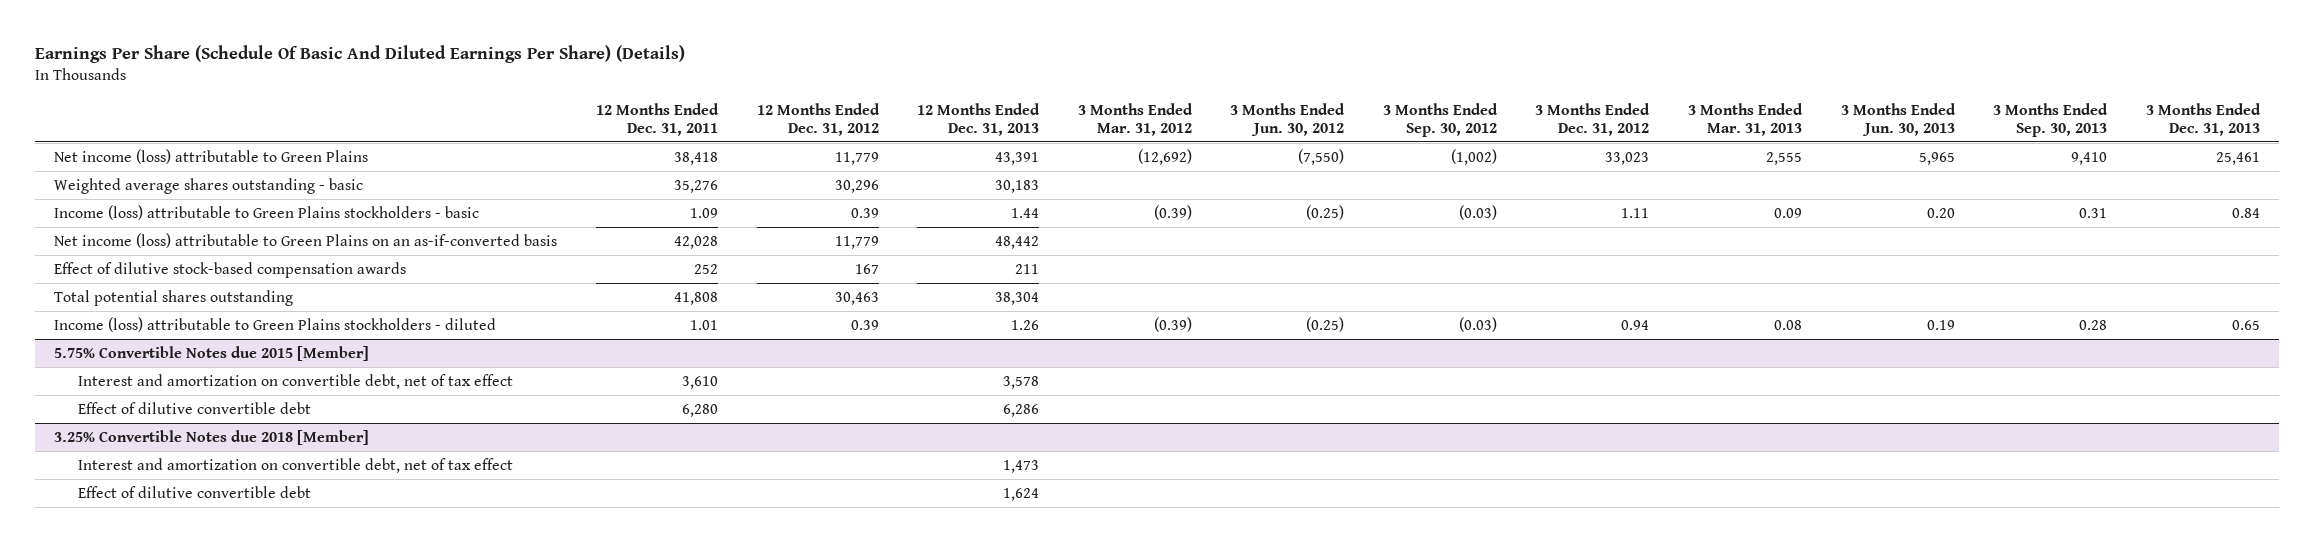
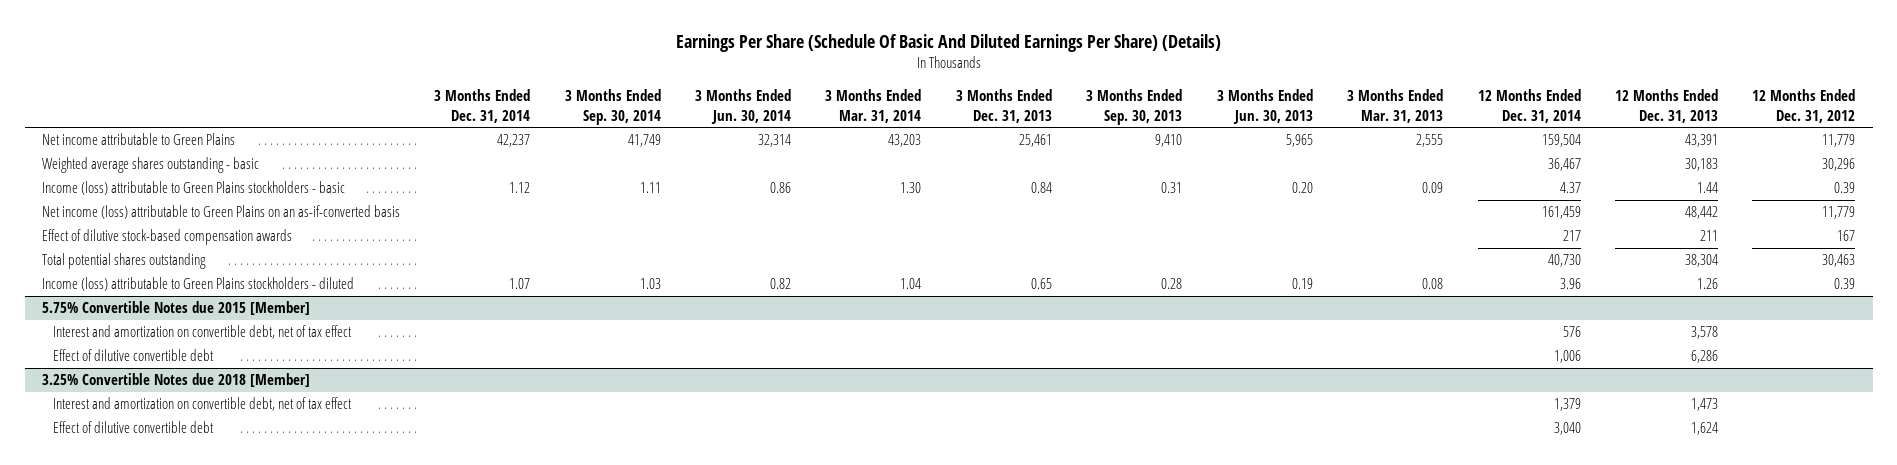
[595,102,719,136] 12 Months Ended Dec. 31, 2011 -> none
[1077,102,1193,136] 3 Months Ended Mar. 31, 2012 -> none
[1230,102,1346,136] 3 Months Ended Jun. 30, 2012 -> none
[1382,102,1498,137] 3 Months Ended Sep. 30, 2012 -> none
[1535,102,1651,136] 3 Months Ended Dec. 31, 2012 -> none
none -> [434,88,531,123] 3 Months Ended Dec. 31, 2014
none -> [564,88,661,125] 3 Months Ended Sep. 30, 2014
none -> [695,88,792,124] 3 Months Ended Jun. 30, 2014
none -> [825,88,922,123] 3 Months Ended Mar. 31, 2014
none -> [1477,88,1581,123] 12 Months Ended Dec. 31, 2014
[54,148,369,164] Net income (loss) attributable to Green Plains -> [41,133,235,146] Net income attributable to Green Plains

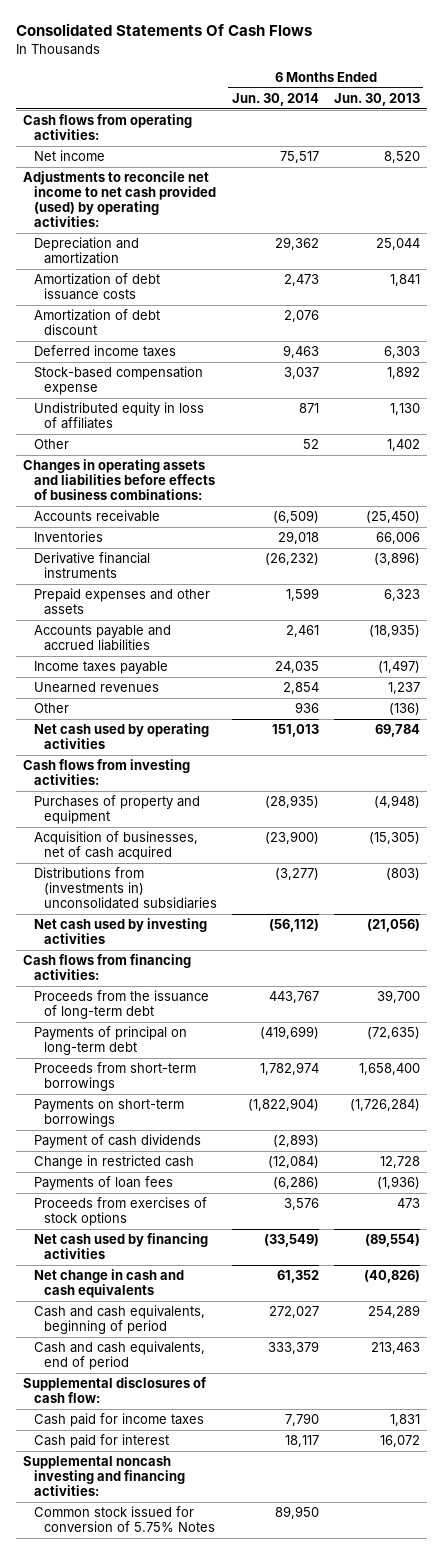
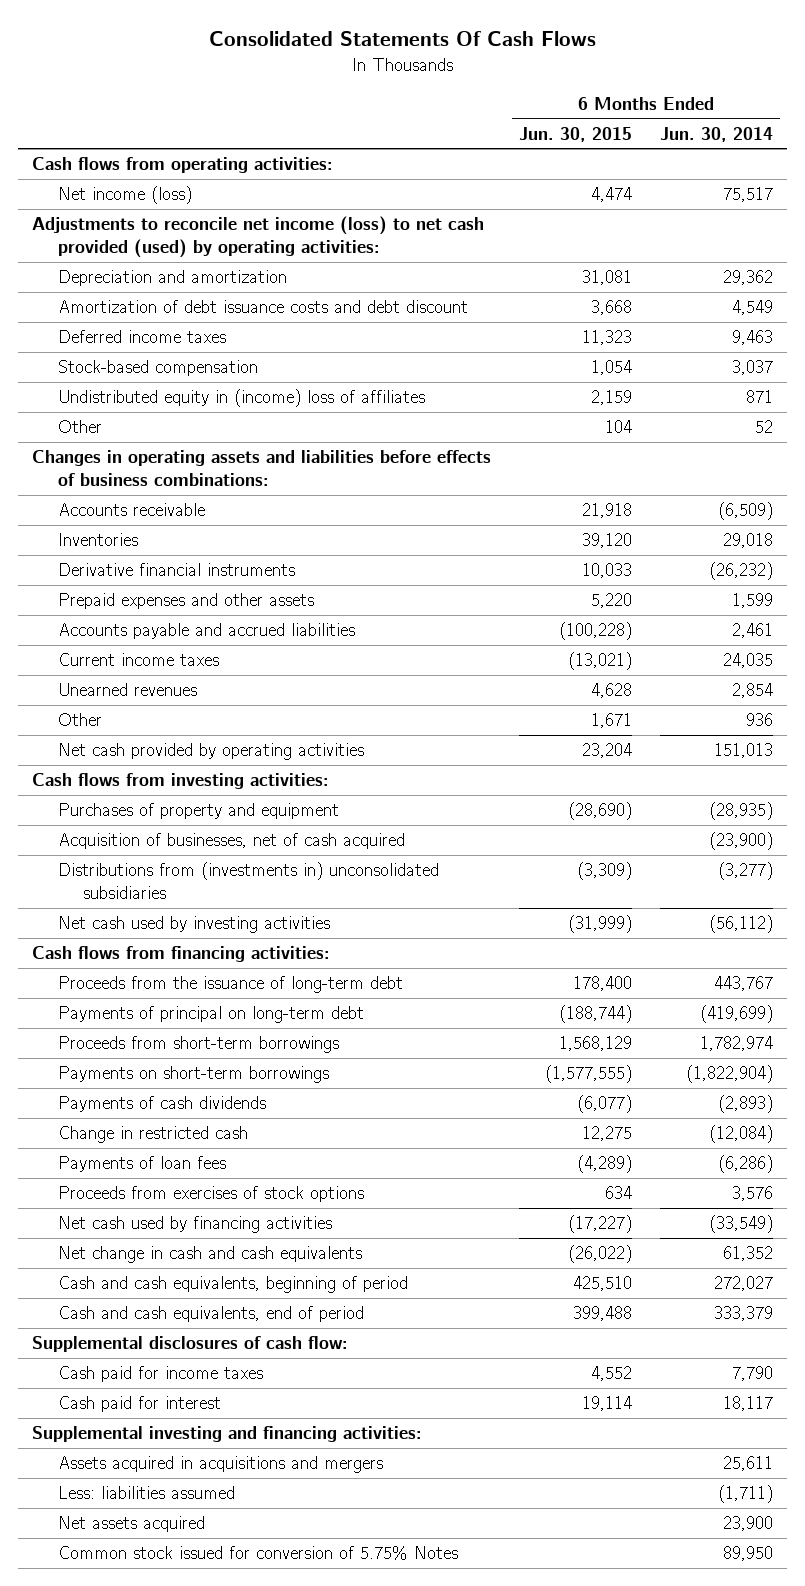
[333,92,420,106] Jun. 30, 2013 -> none
none -> [519,126,633,142] Jun. 30, 2015
[33,150,105,162] Net income -> [57,186,192,205] Net income (loss)
[23,171,216,228] Adjustments to reconcile net income to net cash provided (used) by operating activities: -> [32,216,485,259] Adjustments to reconcile net income (loss) to net cash provided (used) by operating activities:
[33,309,160,336] Amortization of debt discount -> none
[33,273,160,301] Amortization of debt issuance costs -> [57,300,468,314] Amortization of debt issuance costs and debt discount
[284,274,320,287] 2,473 -> [731,300,773,316] 4,549
[33,366,203,396] Stock-based compensation expense -> [57,360,258,377] Stock-based compensation
[33,402,204,430] Undistributed equity in loss of affiliates -> [57,389,425,408] Undistributed equity in (income) loss of affiliates
[33,661,168,675] Income taxes payable -> [57,653,219,667] Current income taxes
[33,723,209,750] Net cash used by operating activities -> [57,743,364,761] Net cash provided by operating activities
[33,1134,201,1149] Payment of cash dividends -> [57,1096,266,1113] Payments of cash dividends
[23,1456,185,1497] Supplemental noncash investing and financing activities: -> [32,1426,423,1443] Supplemental investing and financing activities:
none -> [57,1456,383,1474] Assets acquired in acquisitions and mergers
none -> [57,1486,235,1500] Less: liabilities assumed
none -> [57,1516,205,1533] Net assets acquired

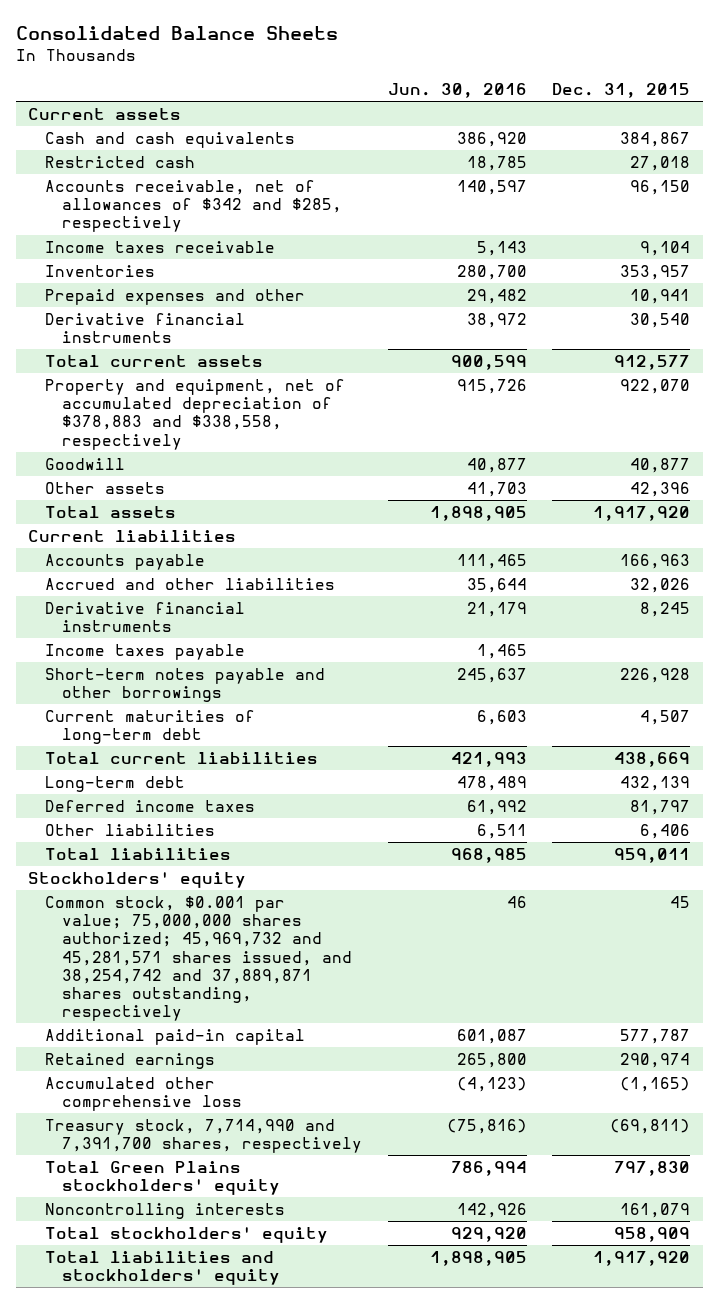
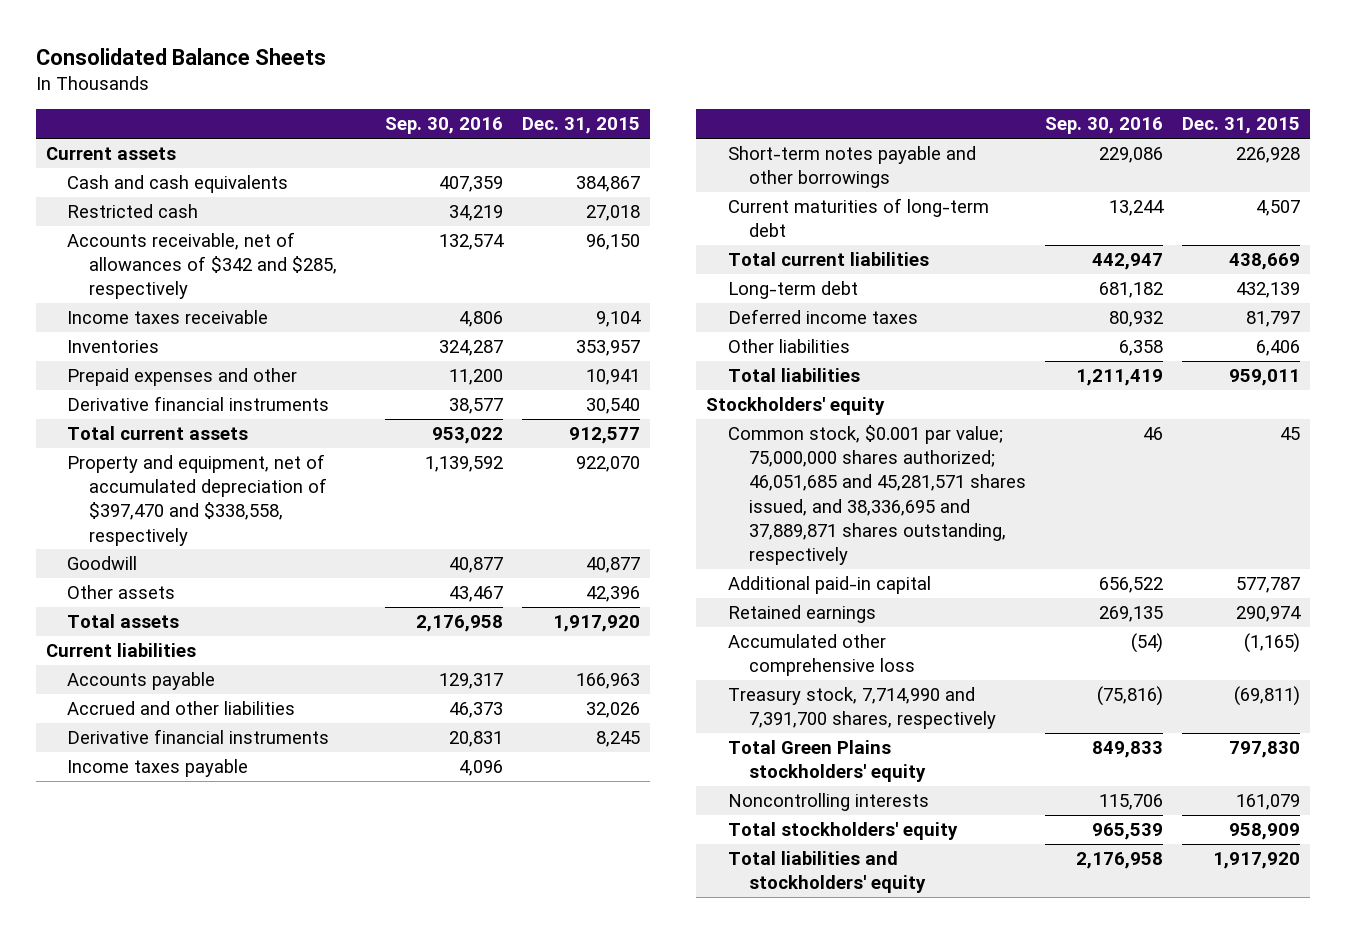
[387,83,527,99] Jun. 30, 2016 -> none
none -> [384,117,503,135] Sep. 30, 2016
[45,379,346,450] Property and equipment, net of accumulated depreciation of $378,883 and $338,558, respectively -> [67,454,327,546] Property and equipment, net of accumulated depreciation of $397,470 and $338,558, respectively
[45,896,353,1022] Common stock, $0.001 par value; 75,000,000 shares authorized; 45,969,732 and 45,281,571 shares issued, and 38,254,742 and 37,889,871 shares outstanding, respectively -> [727,425,1027,565] Common stock, $0.001 par value; 75,000,000 shares authorized; 46,051,685 and 45,281,571 shares issued, and 38,336,695 and 37,889,871 shares outstanding, respectively

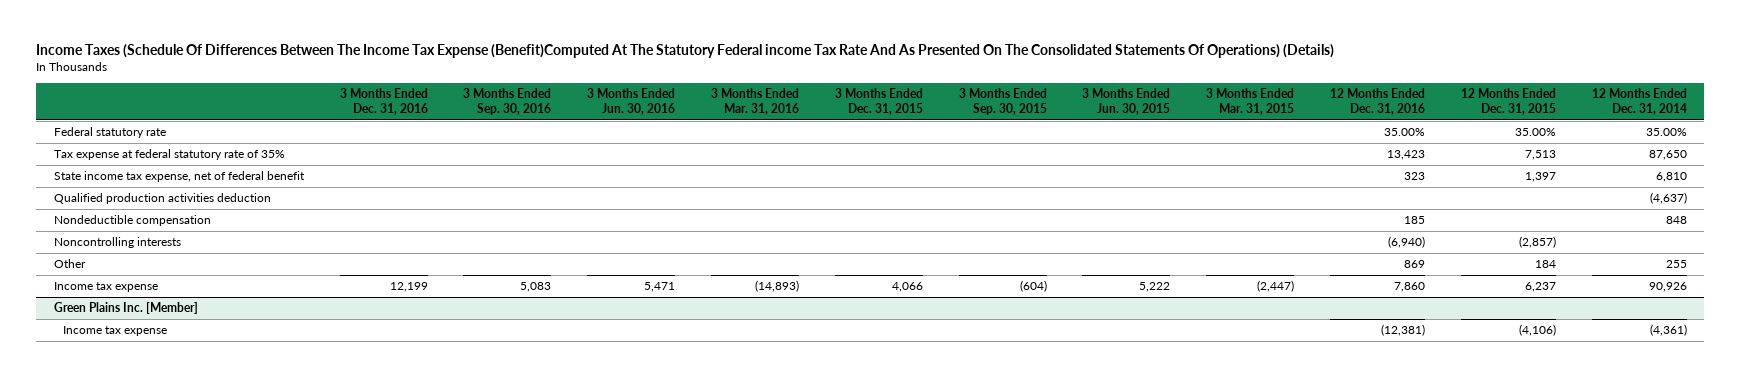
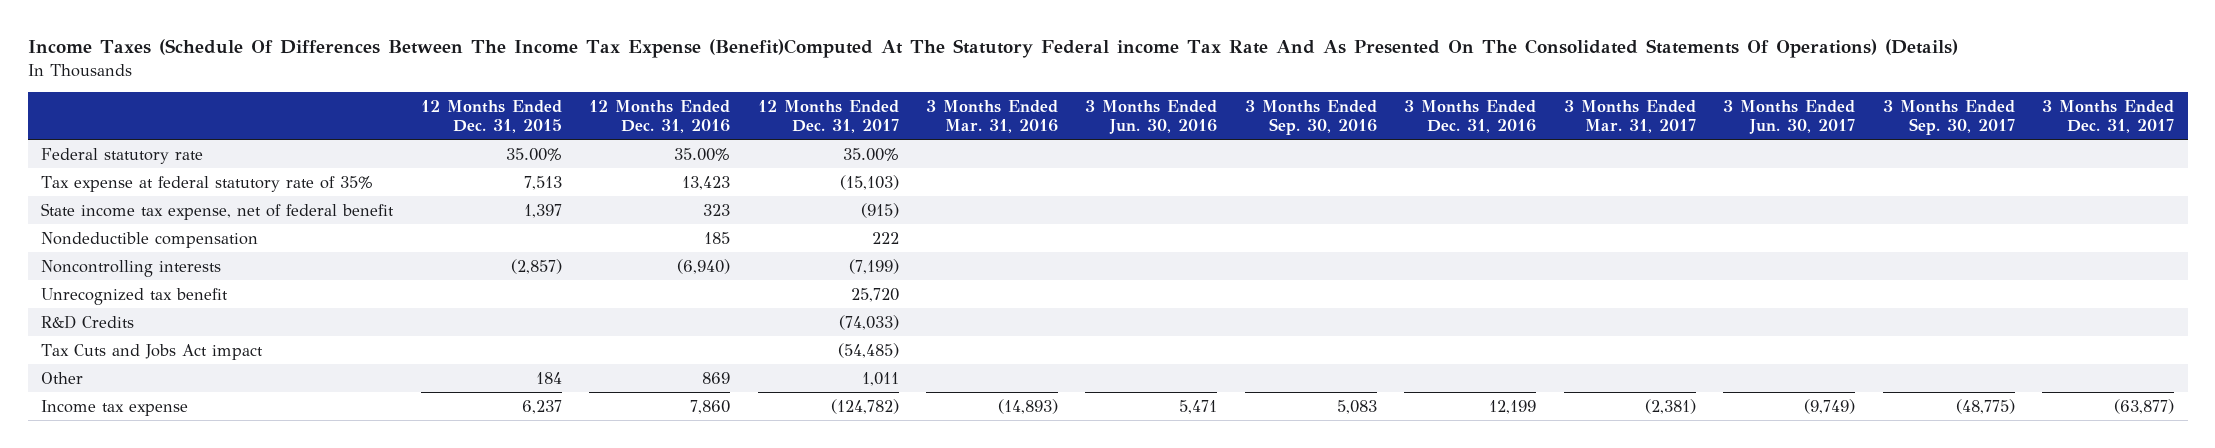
[834,88,923,116] 3 Months Ended Dec. 31, 2015 -> none
[958,88,1047,116] 3 Months Ended Sep. 30, 2015 -> none
[1082,88,1171,116] 3 Months Ended Jun. 30, 2015 -> none
[1206,88,1295,116] 3 Months Ended Mar. 31, 2015 -> none
[1591,88,1687,116] 12 Months Ended Dec. 31, 2014 -> none
none -> [757,99,899,133] 12 Months Ended Dec. 31, 2017
none -> [1563,99,1696,133] 3 Months Ended Mar. 31, 2017
none -> [1723,99,1856,134] 3 Months Ended Jun. 30, 2017
none -> [1882,99,2015,135] 3 Months Ended Sep. 30, 2017
none -> [2042,99,2175,133] 3 Months Ended Dec. 31, 2017
[53,193,271,205] Qualified production activities deduction -> none
none -> [41,287,229,305] Unrecognized tax benefit
none -> [41,314,135,329] R&D Credits
none -> [41,343,264,360] Tax Cuts and Jobs Act impact
[53,302,198,315] Green Plains Inc. [Member] -> none
[62,326,167,337] Income tax expense -> none

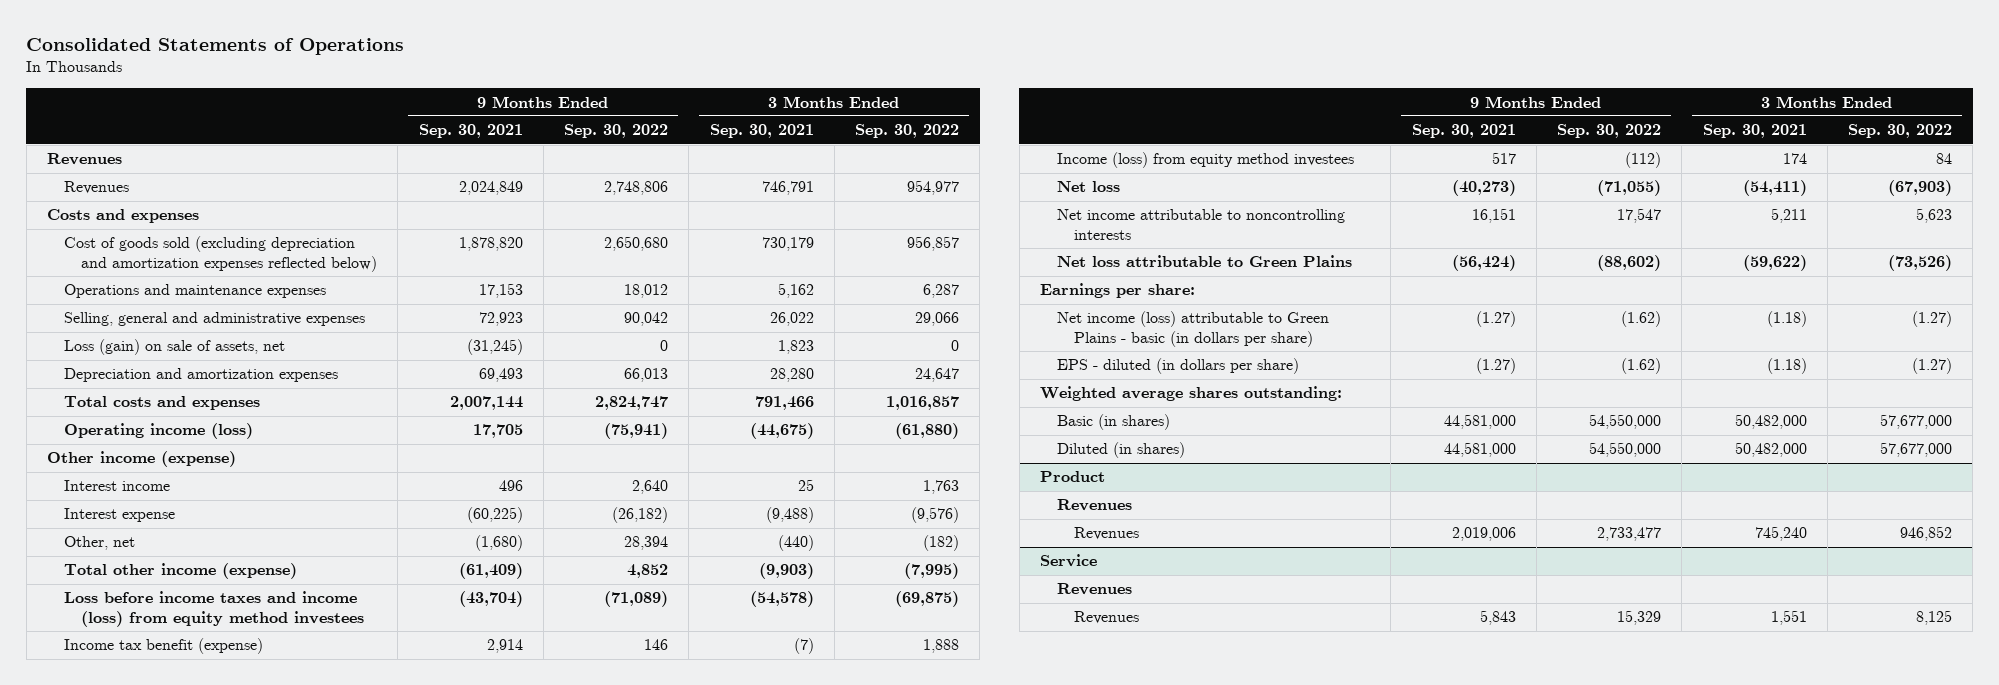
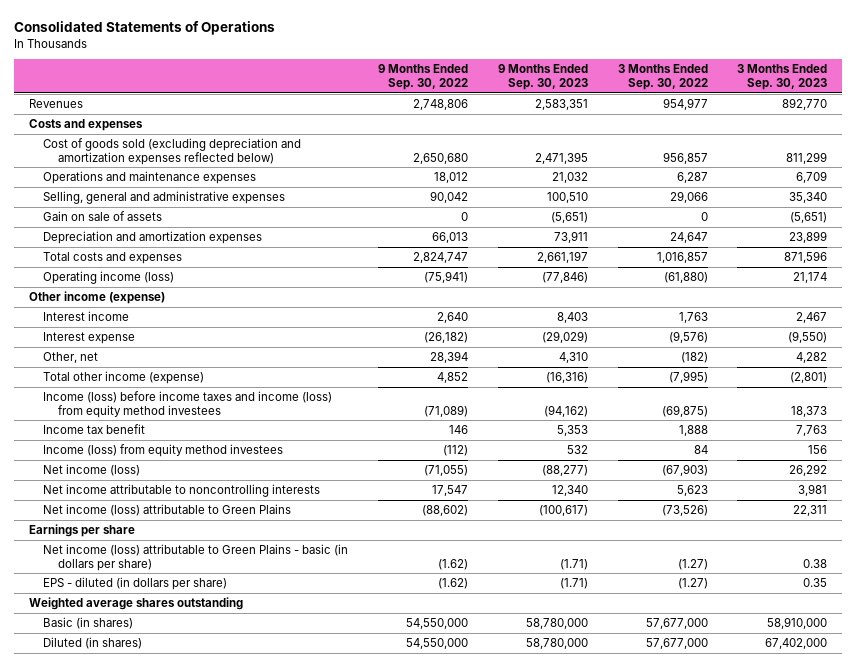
[418,124,523,139] Sep. 30, 2021 -> none
[709,124,814,139] Sep. 30, 2021 -> none
none -> [497,64,588,90] 9 Months Ended Sep. 30, 2023
none -> [737,64,828,90] 3 Months Ended Sep. 30, 2023
[47,153,123,166] Revenues -> none
[64,339,286,356] Loss (gain) on sale of assets, net -> [43,211,163,222] Gain on sale of assets
[64,591,365,628] Loss before income taxes and income (loss) from equity method investees -> [43,391,333,418] Income (loss) before income taxes and income (loss) from equity method investees
[64,638,264,655] Income tax benefit (expense) -> [43,424,146,435] Income tax benefit
[1057,181,1121,193] Net loss -> [43,464,141,477] Net income (loss)
[1057,255,1353,268] Net loss attributable to Green Plains -> [43,504,292,517] Net income (loss) attributable to Green Plains
[1040,283,1196,299] Earnings per share: -> [28,524,135,538] Earnings per share
[1040,386,1343,402] Weighted average shares outstanding: -> [28,597,243,611] Weighted average shares outstanding
[1040,471,1106,483] Product -> none
[1057,499,1133,512] Revenues -> none
[1074,527,1140,541] Revenues -> none
[1040,554,1098,568] Service -> none
[1057,583,1133,596] Revenues -> none
[1074,611,1140,625] Revenues -> none

